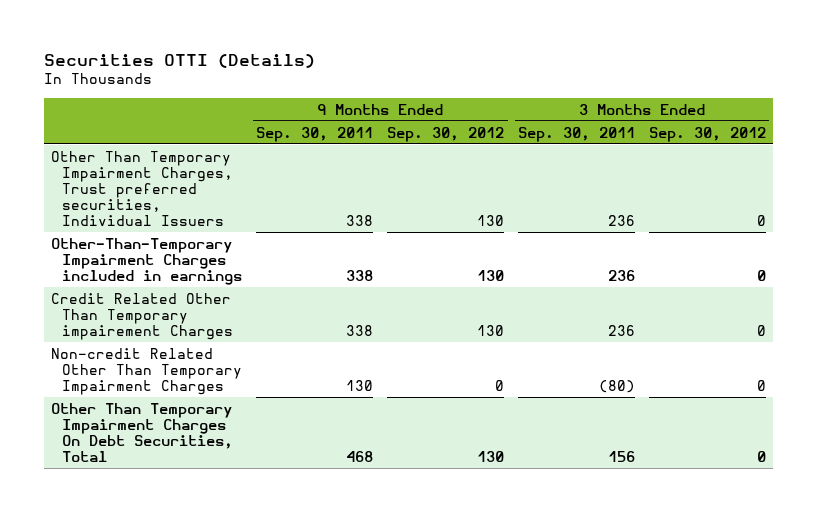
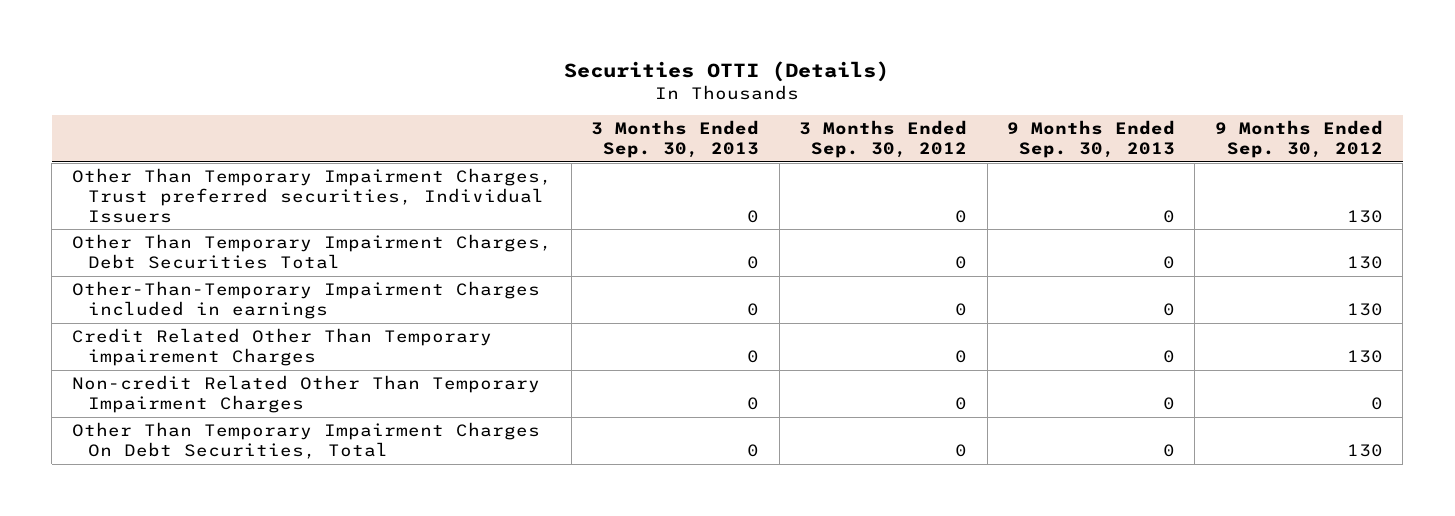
[256,126,374,142] Sep. 30, 2011 -> none
[517,126,635,142] Sep. 30, 2011 -> none
none -> [591,120,760,159] 3 Months Ended Sep. 30, 2013
none -> [1007,120,1176,159] 9 Months Ended Sep. 30, 2013
none -> [71,234,552,269] Other Than Temporary Impairment Charges, Debt Securities Total

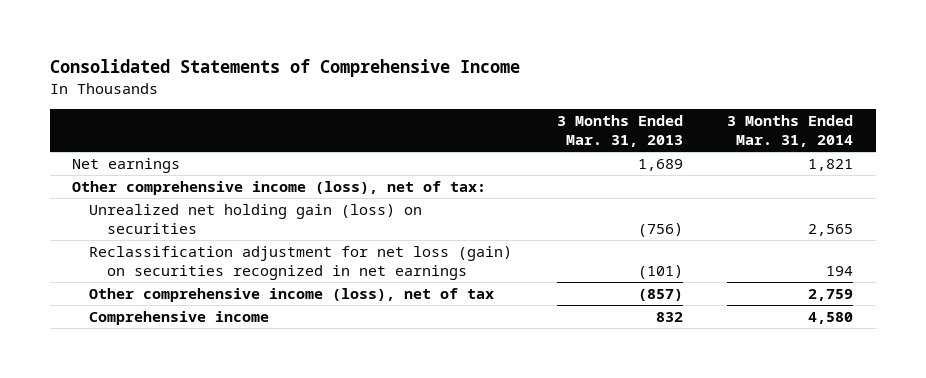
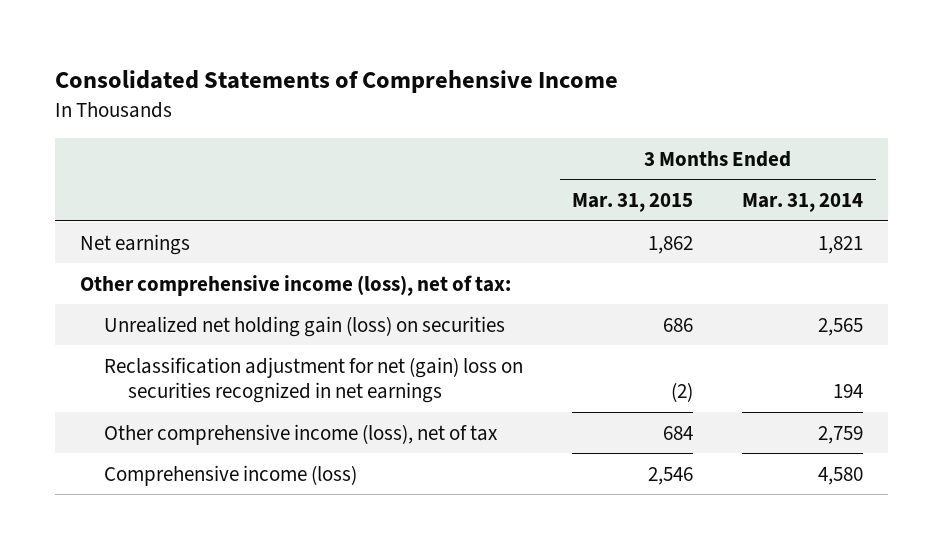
[556,114,683,148] 3 Months Ended Mar. 31, 2013 -> none
none -> [572,193,694,213] Mar. 31, 2015
[89,245,513,281] Reclassification adjustment for net loss (gain) on securities recognized in net earnings -> [103,356,523,403] Reclassification adjustment for net (gain) loss on securities recognized in net earnings
[89,310,270,325] Comprehensive income -> [103,464,357,486] Comprehensive income (loss)

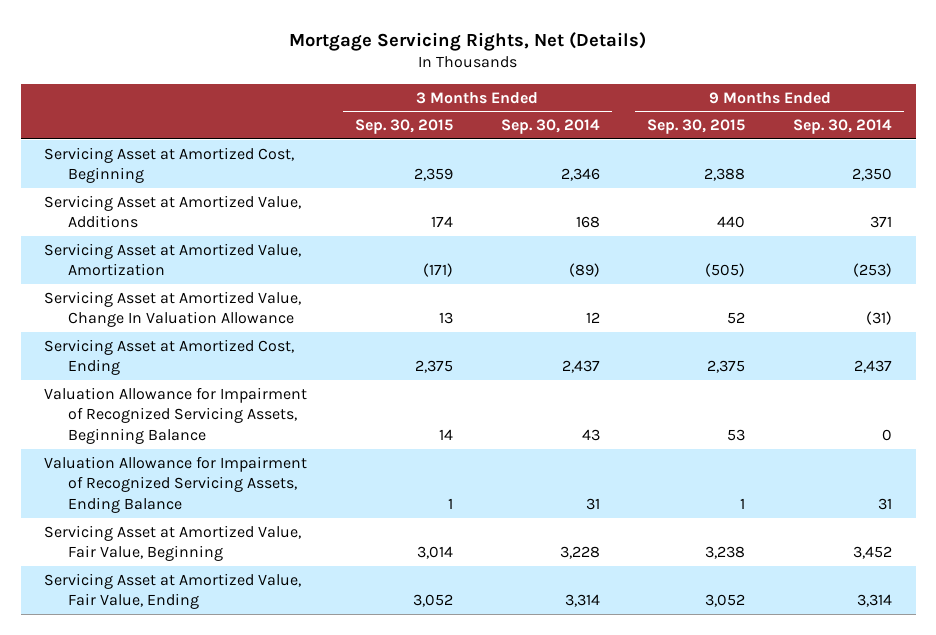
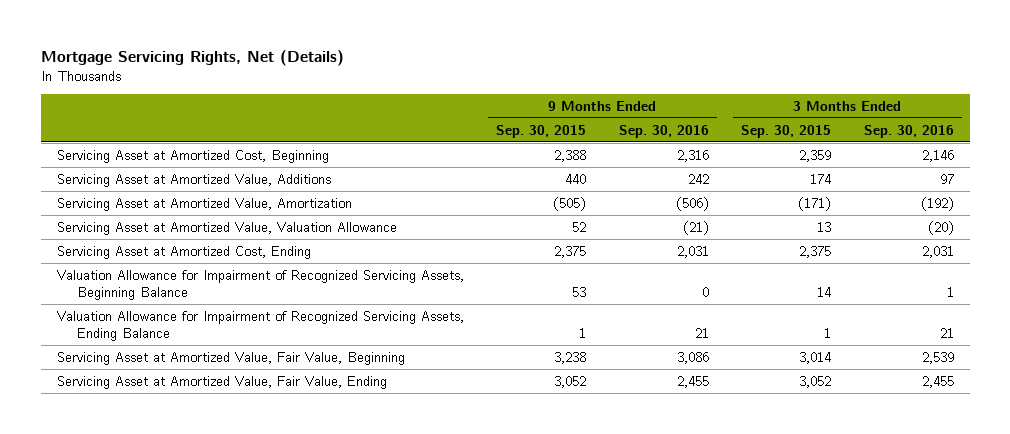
[500,119,600,135] Sep. 30, 2014 -> none
[792,119,892,135] Sep. 30, 2014 -> none
none -> [618,124,709,138] Sep. 30, 2016
none -> [863,124,954,138] Sep. 30, 2016
[44,290,302,328] Servicing Asset at Amortized Value, Change In Valuation Allowance -> [56,221,397,235] Servicing Asset at Amortized Value, Valuation Allowance

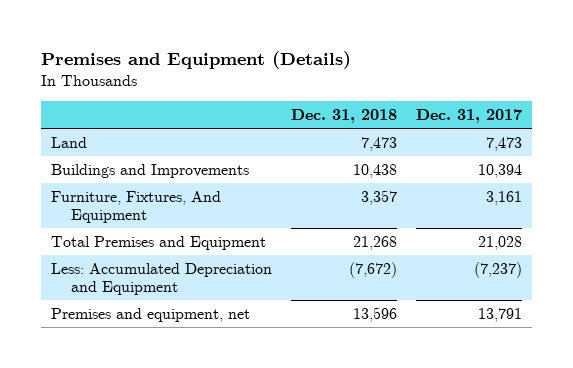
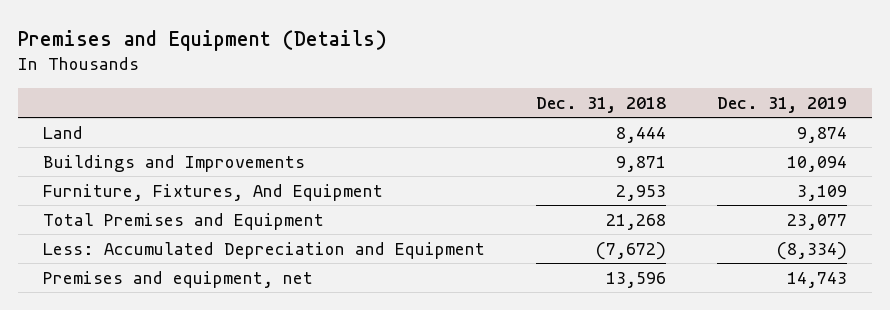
[416,109,523,124] Dec. 31, 2017 -> none
none -> [716,96,847,113] Dec. 31, 2019
[361,136,398,151] 7,473 -> [616,126,667,143] 8,444
[353,163,398,178] 10,438 -> [616,155,667,172] 9,871
[361,189,398,205] 3,357 -> [616,184,667,201] 2,953

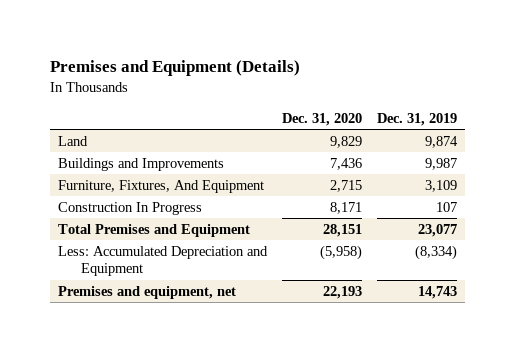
[536,96,667,113] Dec. 31, 2018 -> none
none -> [281,112,362,126] Dec. 31, 2020
[786,155,847,172] 10,094 -> [425,157,458,170] 9,987
none -> [57,201,202,215] Construction In Progress

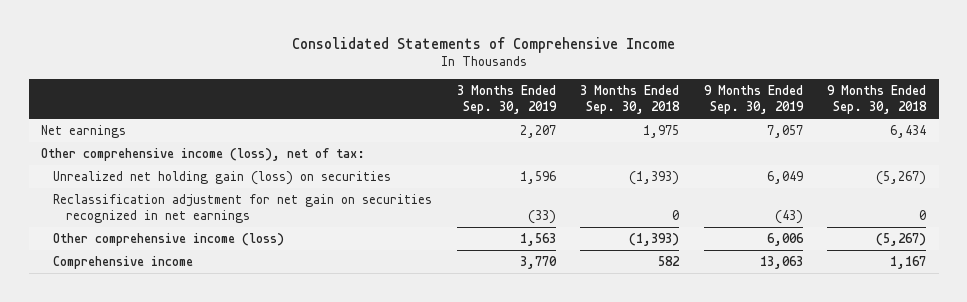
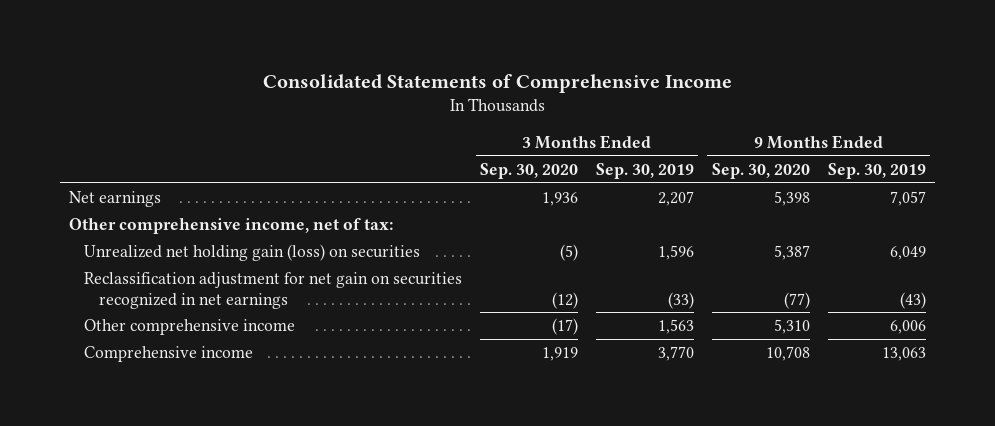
[580,85,681,115] 3 Months Ended Sep. 30, 2018 -> none
[827,85,928,115] 9 Months Ended Sep. 30, 2018 -> none
none -> [480,163,579,180] Sep. 30, 2020
none -> [711,163,810,180] Sep. 30, 2020
[41,147,366,161] Other comprehensive income (loss), net of tax: -> [69,218,394,235] Other comprehensive income, net of tax:
[53,232,285,246] Other comprehensive income (loss) -> [84,319,296,336] Other comprehensive income

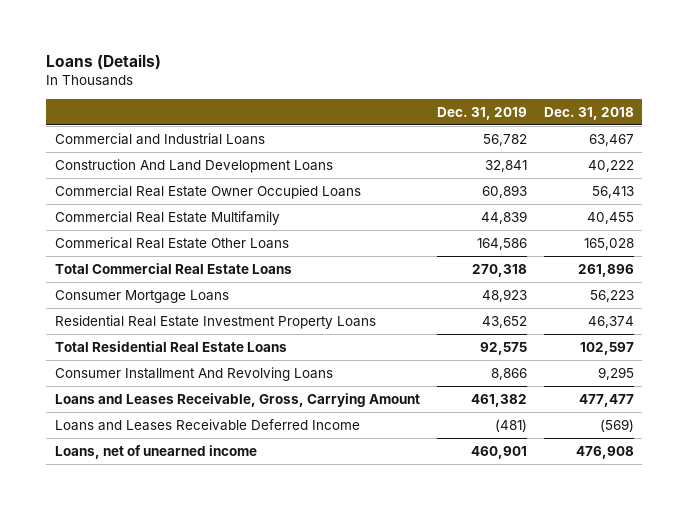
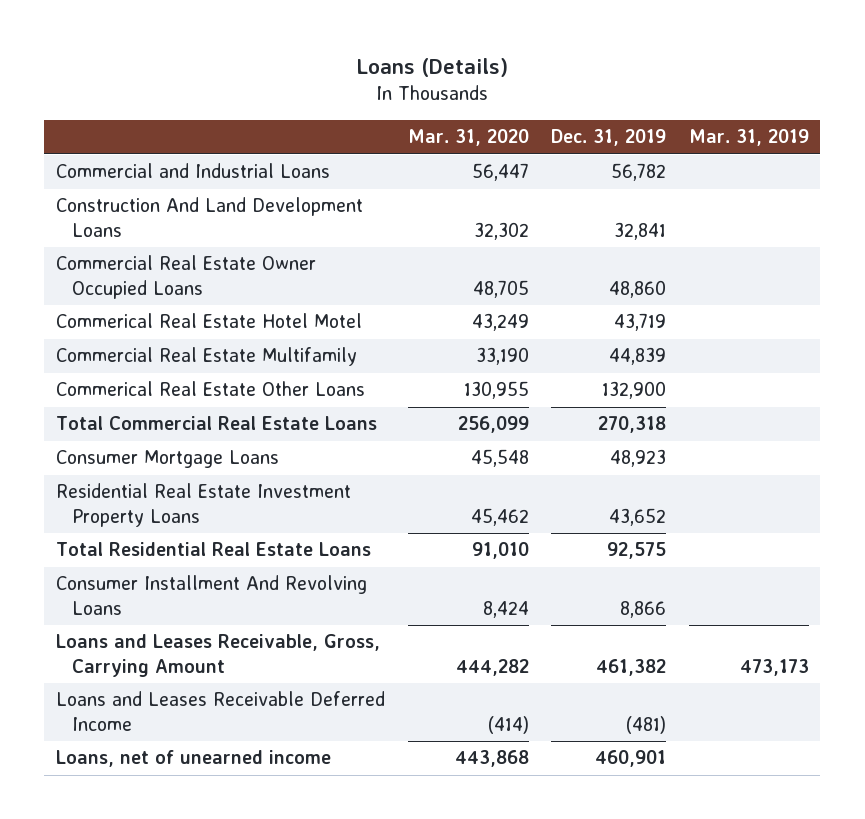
[543,106,634,120] Dec. 31, 2018 -> none
none -> [407,129,529,147] Mar. 31, 2020
none -> [689,129,810,147] Mar. 31, 2019
[481,185,527,199] 60,893 -> [609,279,667,298] 48,860
none -> [55,313,362,329] Commerical Real Estate Hotel Motel
[476,238,527,251] 164,586 -> [602,381,667,400] 132,900

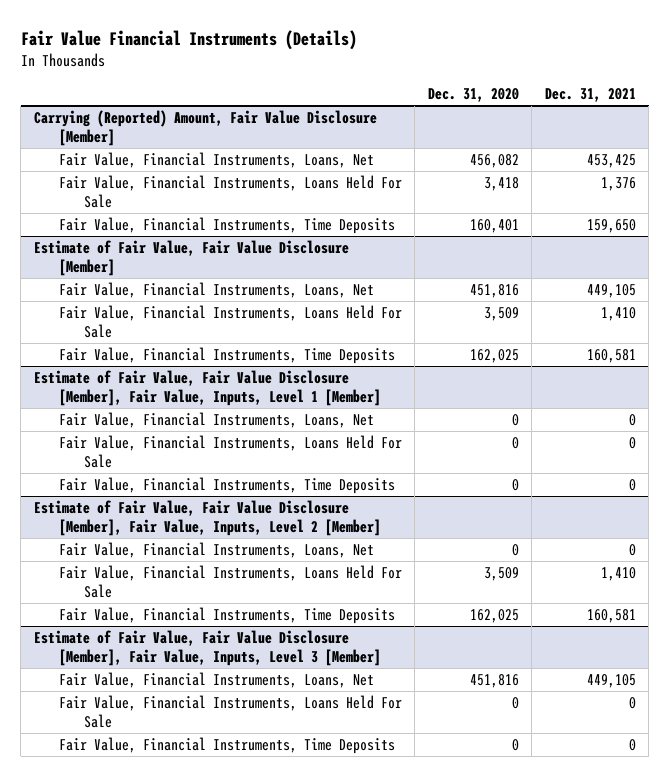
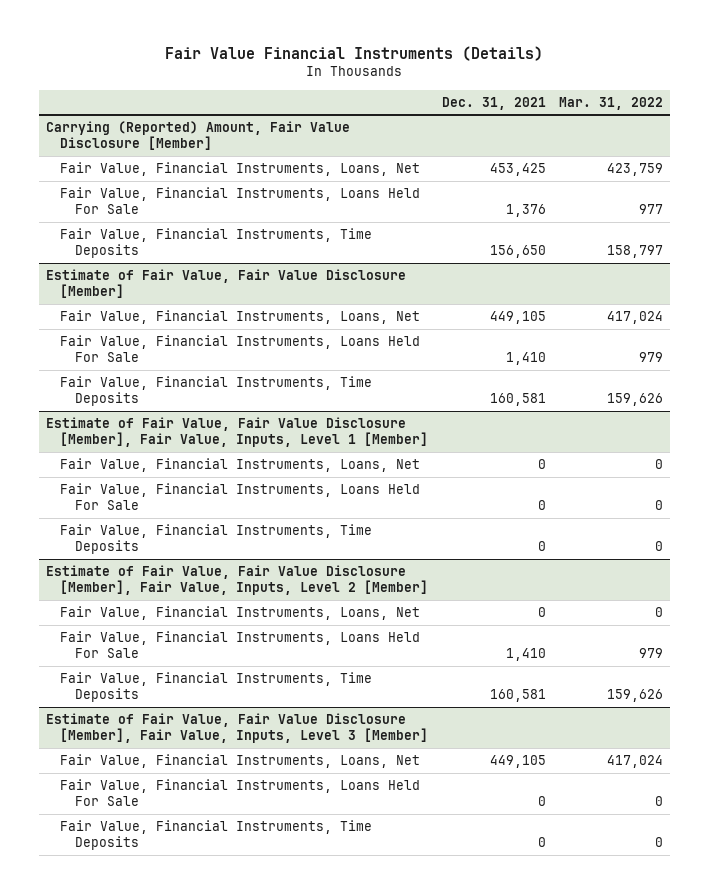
[427,87,519,102] Dec. 31, 2020 -> none
none -> [559,96,664,110] Mar. 31, 2022
[586,219,636,234] 159,650 -> [489,245,546,259] 156,650

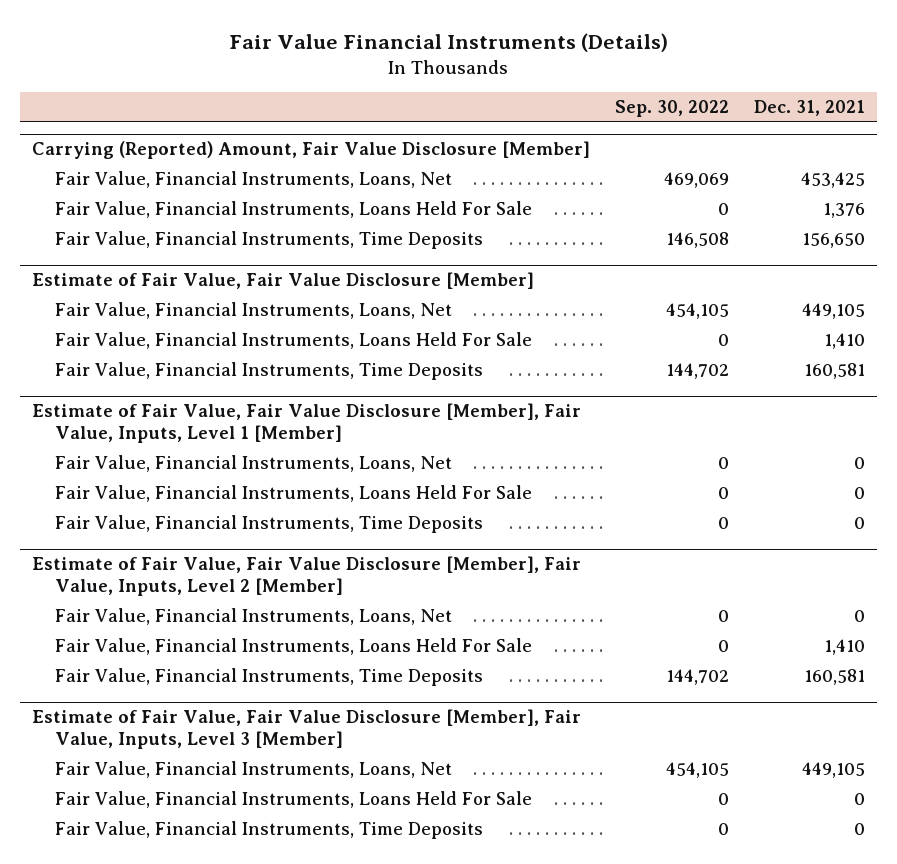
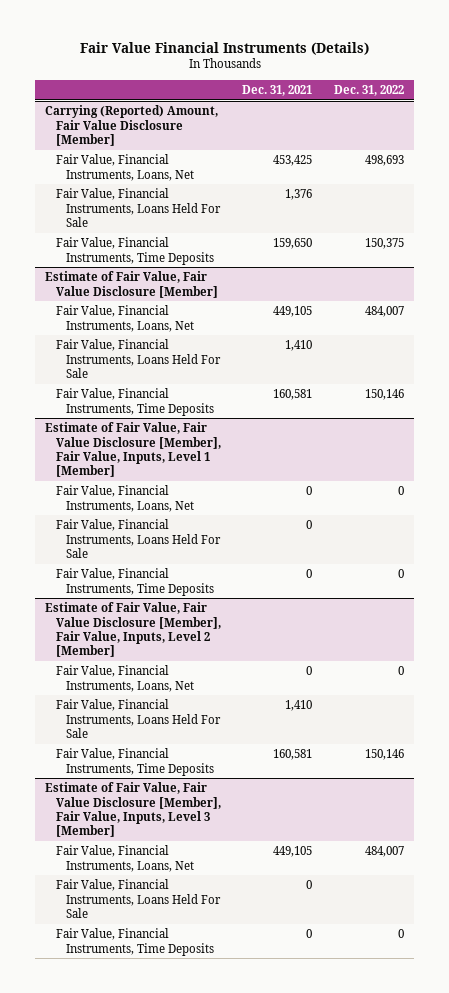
[614,100,729,118] Sep. 30, 2022 -> none
none -> [333,84,404,96] Dec. 31, 2022
[801,233,865,249] 156,650 -> [273,238,313,250] 159,650

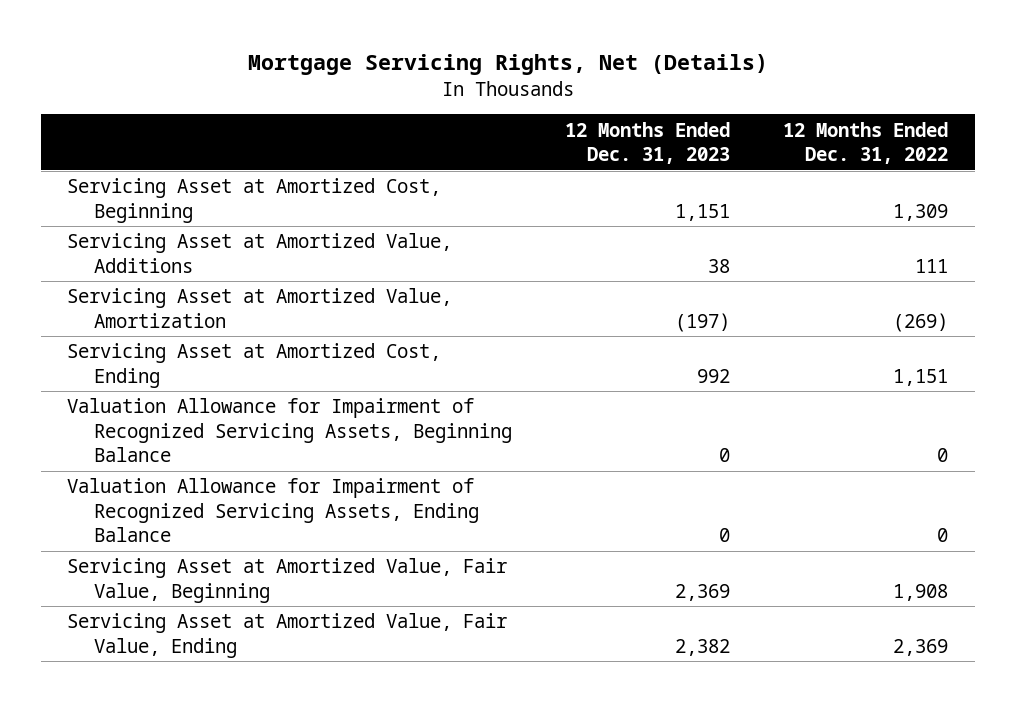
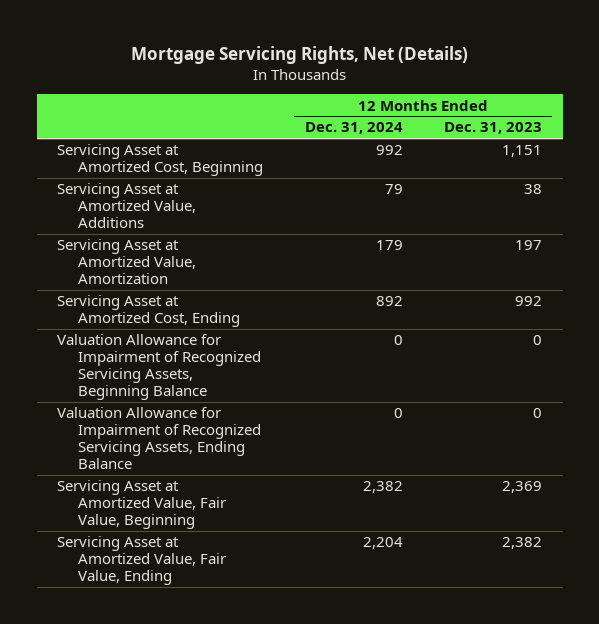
[783,121,949,165] 12 Months Ended Dec. 31, 2022 -> none
none -> [304,122,403,135] Dec. 31, 2024
[675,312,731,332] (197) -> [514,240,542,251] 197

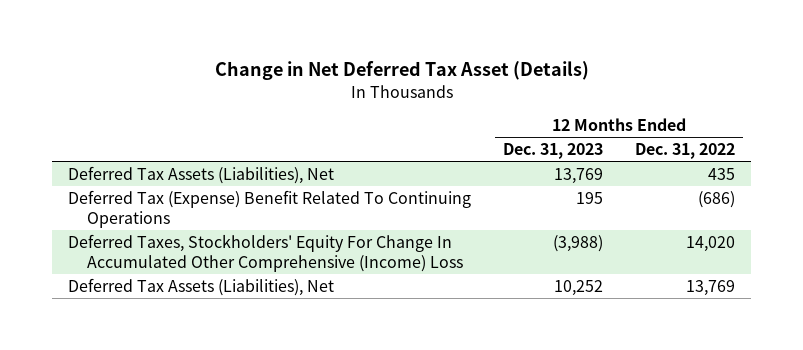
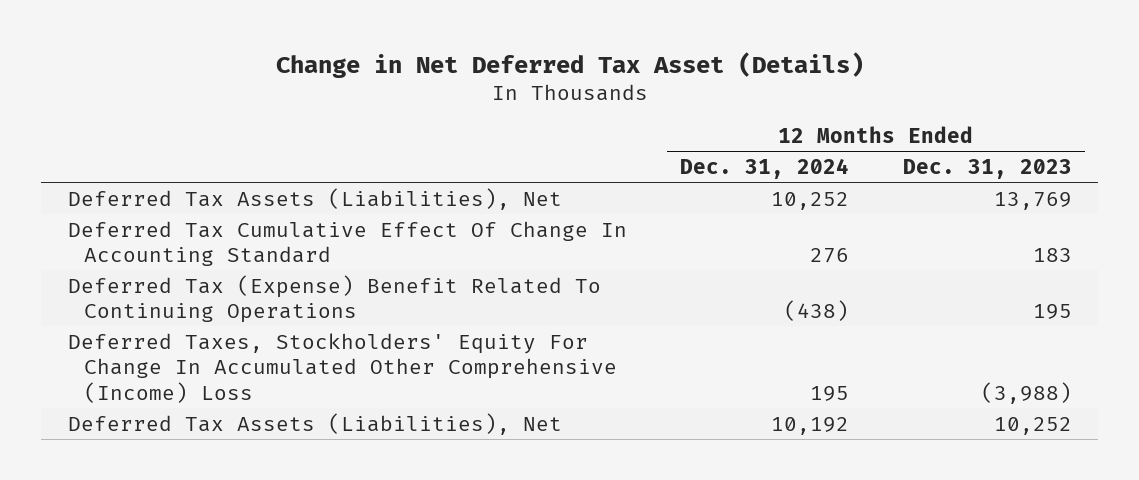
[635,143,736,160] Dec. 31, 2022 -> none
none -> [680,157,850,179] Dec. 31, 2024
none -> [67,220,627,267] Deferred Tax Cumulative Effect Of Change In Accounting Standard

